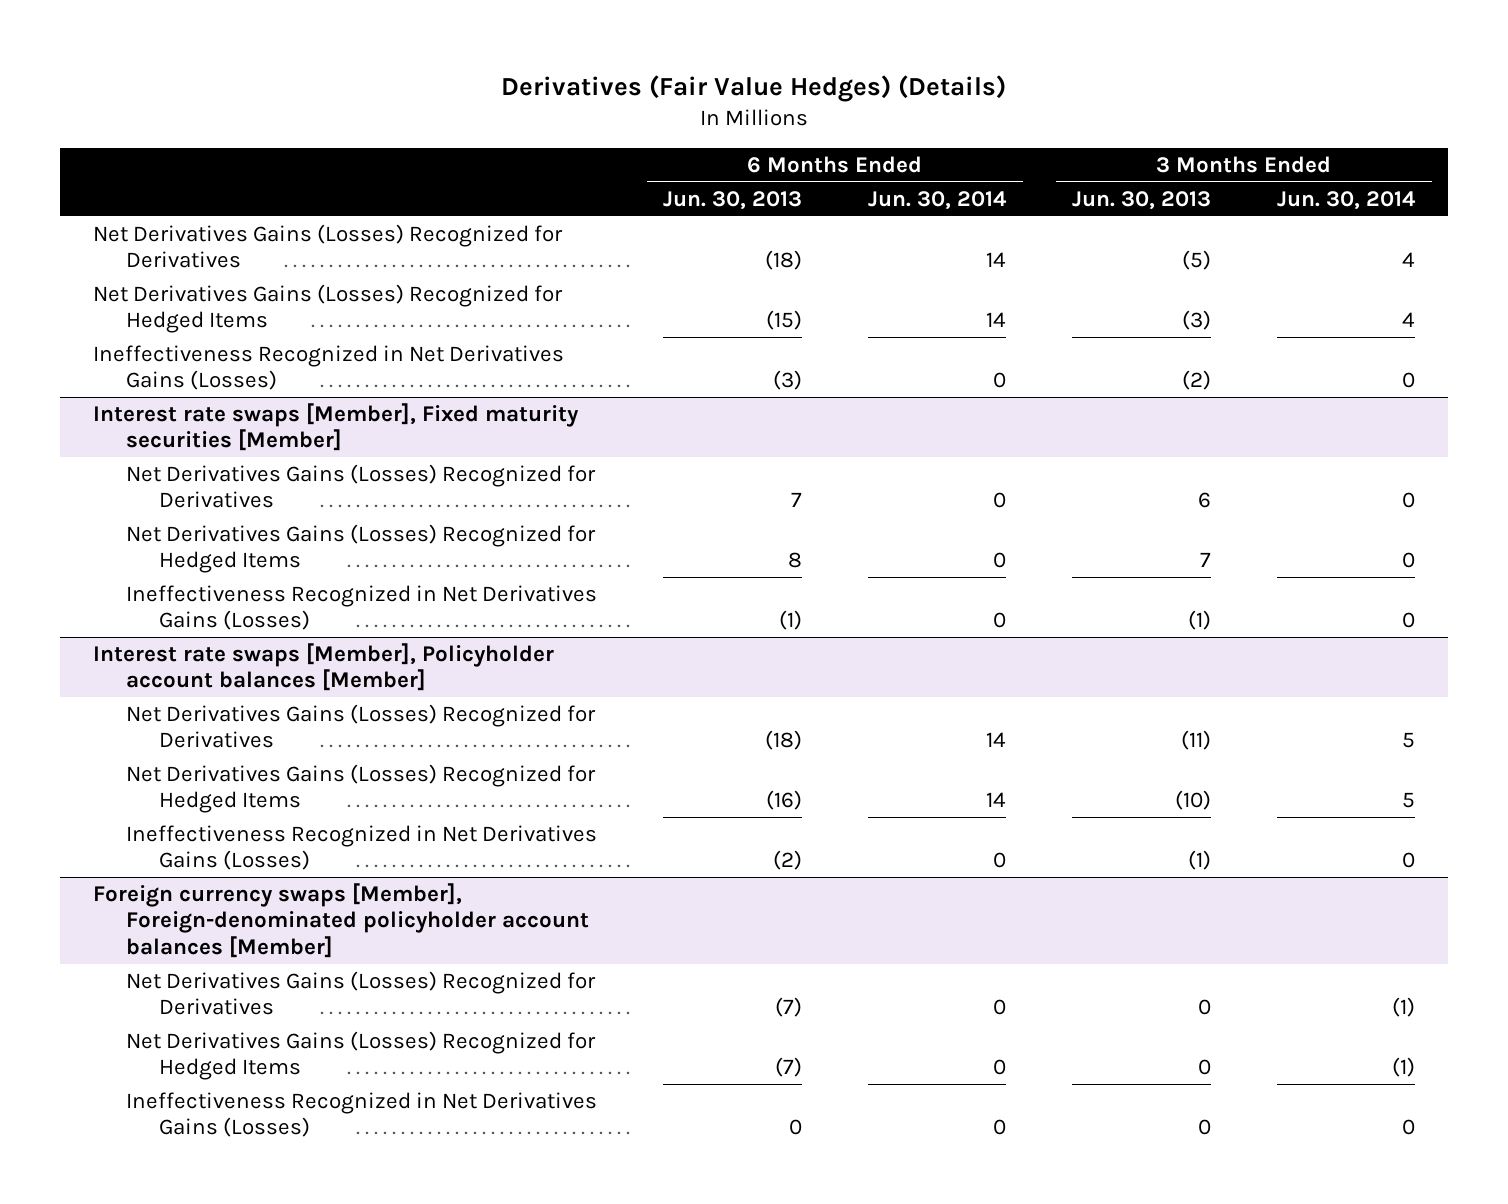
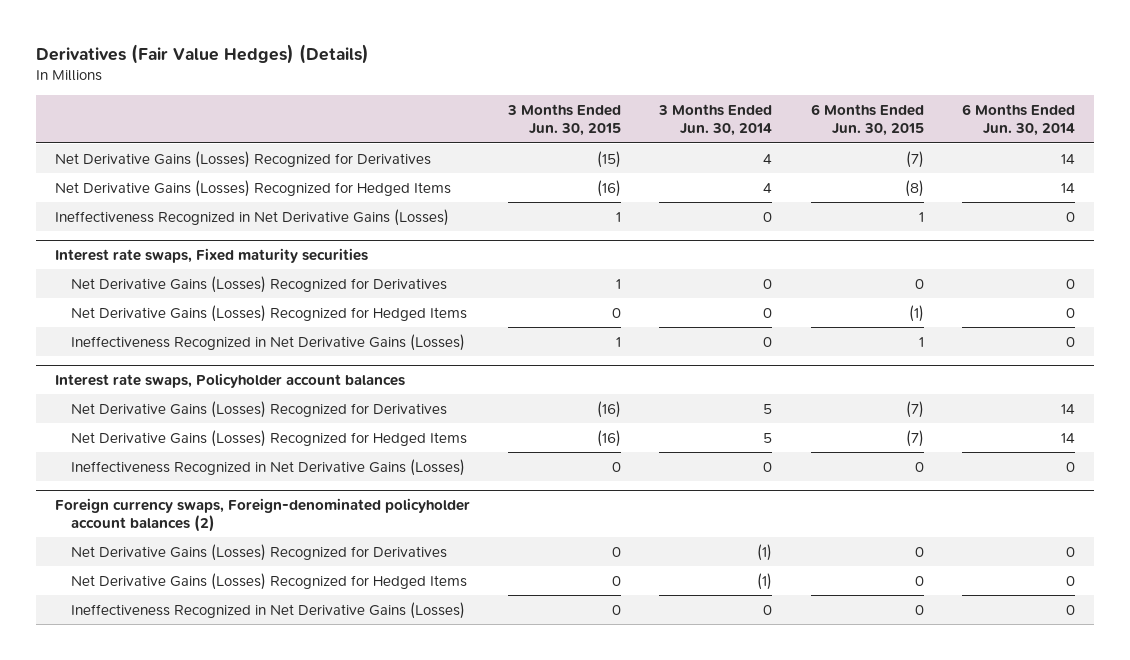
[663,190,803,210] Jun. 30, 2013 -> none
[1072,190,1212,210] Jun. 30, 2013 -> none
none -> [507,104,622,137] 3 Months Ended Jun. 30, 2015
none -> [810,104,924,137] 6 Months Ended Jun. 30, 2015
[93,223,564,269] Net Derivatives Gains (Losses) Recognized for Derivatives -> [55,150,432,168] Net Derivative Gains (Losses) Recognized for Derivatives
[93,283,564,334] Net Derivatives Gains (Losses) Recognized for Hedged Items -> [55,179,452,197] Net Derivative Gains (Losses) Recognized for Hedged Items
[93,344,565,391] Ineffectiveness Recognized in Net Derivatives Gains (Losses) -> [55,208,450,226] Ineffectiveness Recognized in Net Derivative Gains (Losses)
[93,402,580,452] Interest rate swaps [Member], Fixed maturity securities [Member] -> [55,247,369,263] Interest rate swaps, Fixed maturity securities
[126,463,597,509] Net Derivatives Gains (Losses) Recognized for Derivatives -> [71,275,448,293] Net Derivative Gains (Losses) Recognized for Derivatives
[126,523,597,574] Net Derivatives Gains (Losses) Recognized for Hedged Items -> [71,304,468,322] Net Derivative Gains (Losses) Recognized for Hedged Items
[126,584,598,631] Ineffectiveness Recognized in Net Derivatives Gains (Losses) -> [71,333,466,351] Ineffectiveness Recognized in Net Derivative Gains (Losses)
[93,642,555,692] Interest rate swaps [Member], Policyholder account balances [Member] -> [55,372,406,388] Interest rate swaps, Policyholder account balances
[126,703,597,749] Net Derivatives Gains (Losses) Recognized for Derivatives -> [71,400,448,418] Net Derivative Gains (Losses) Recognized for Derivatives
[126,763,597,814] Net Derivatives Gains (Losses) Recognized for Hedged Items -> [71,429,468,447] Net Derivative Gains (Losses) Recognized for Hedged Items
[126,824,598,871] Ineffectiveness Recognized in Net Derivatives Gains (Losses) -> [71,458,466,476] Ineffectiveness Recognized in Net Derivative Gains (Losses)
[93,882,590,958] Foreign currency swaps [Member], Foreign-denominated policyholder account balances [Member] -> [55,497,471,532] Foreign currency swaps, Foreign-denominated policyholder account balances (2)
[126,970,597,1016] Net Derivatives Gains (Losses) Recognized for Derivatives -> [71,543,448,561] Net Derivative Gains (Losses) Recognized for Derivatives
[126,1030,597,1081] Net Derivatives Gains (Losses) Recognized for Hedged Items -> [71,572,468,590] Net Derivative Gains (Losses) Recognized for Hedged Items
[126,1091,598,1138] Ineffectiveness Recognized in Net Derivatives Gains (Losses) -> [71,601,466,619] Ineffectiveness Recognized in Net Derivative Gains (Losses)

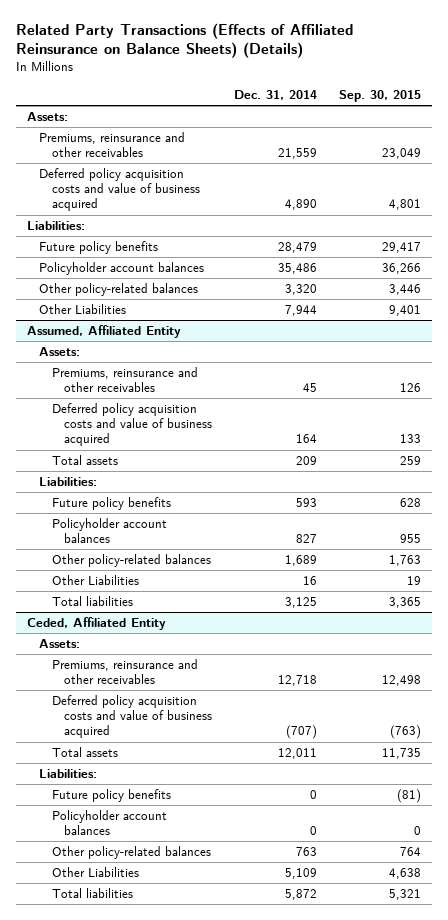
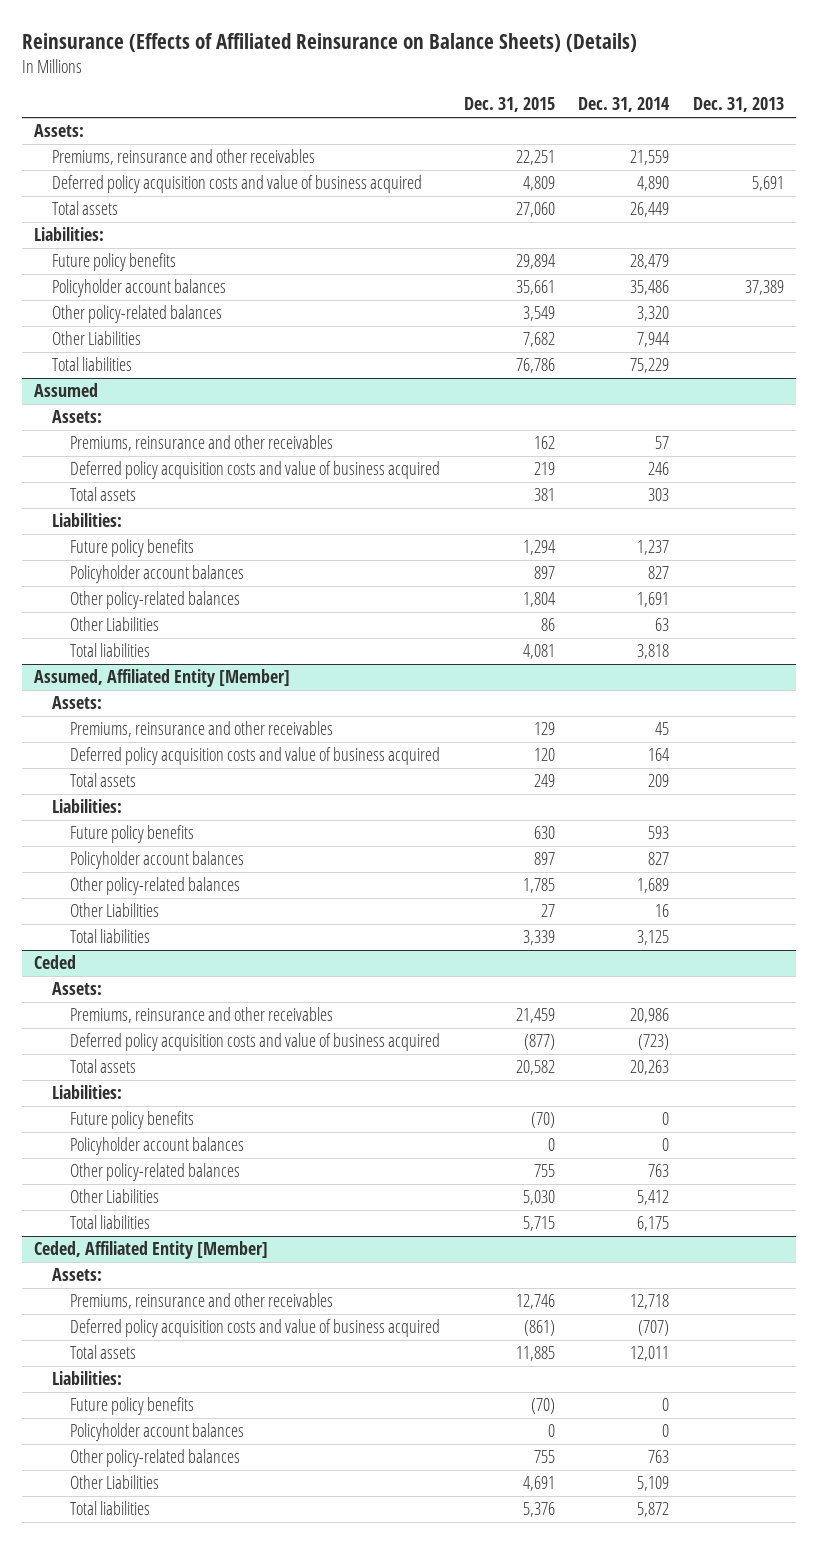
[15,23,353,59] Related Party Transactions (Effects of Affiliated Reinsurance on Balance Sheets) (Details) -> [21,33,637,53] Reinsurance (Effects of Affiliated Reinsurance on Balance Sheets) (Details)
[339,89,422,102] Sep. 30, 2015 -> none
none -> [463,97,555,113] Dec. 31, 2015
none -> [692,97,784,113] Dec. 31, 2013
none -> [51,201,118,216] Total assets
[26,324,181,338] Assumed, Affiliated Entity -> none
none -> [51,357,132,372] Total liabilities
none -> [33,383,98,398] Assumed
none -> [69,435,333,452] Premiums, reinsurance and other receivables
none -> [69,461,440,480] Deferred policy acquisition costs and value of business acquired
none -> [69,487,136,502] Total assets
none -> [51,513,122,528] Liabilities:
none -> [69,539,194,558] Future policy benefits
none -> [69,565,244,584] Policyholder account balances
none -> [69,591,240,610] Other policy-related balances
none -> [69,617,159,632] Other Liabilities
none -> [69,643,150,658] Total liabilities
none -> [33,669,290,688] Assumed, Affiliated Entity [Member]
none -> [51,696,102,710] Assets:
[26,616,166,630] Ceded, Affiliated Entity -> none
none -> [33,955,76,970] Ceded
none -> [69,1007,333,1024] Premiums, reinsurance and other receivables
none -> [69,1033,440,1052] Deferred policy acquisition costs and value of business acquired
none -> [69,1059,136,1074] Total assets
none -> [51,1085,122,1100] Liabilities:
none -> [69,1111,194,1130] Future policy benefits
none -> [69,1137,244,1156] Policyholder account balances
none -> [69,1163,240,1182] Other policy-related balances
none -> [69,1189,159,1204] Other Liabilities
none -> [69,1215,150,1230] Total liabilities
none -> [33,1241,268,1260] Ceded, Affiliated Entity [Member]
none -> [51,1268,102,1282] Assets:

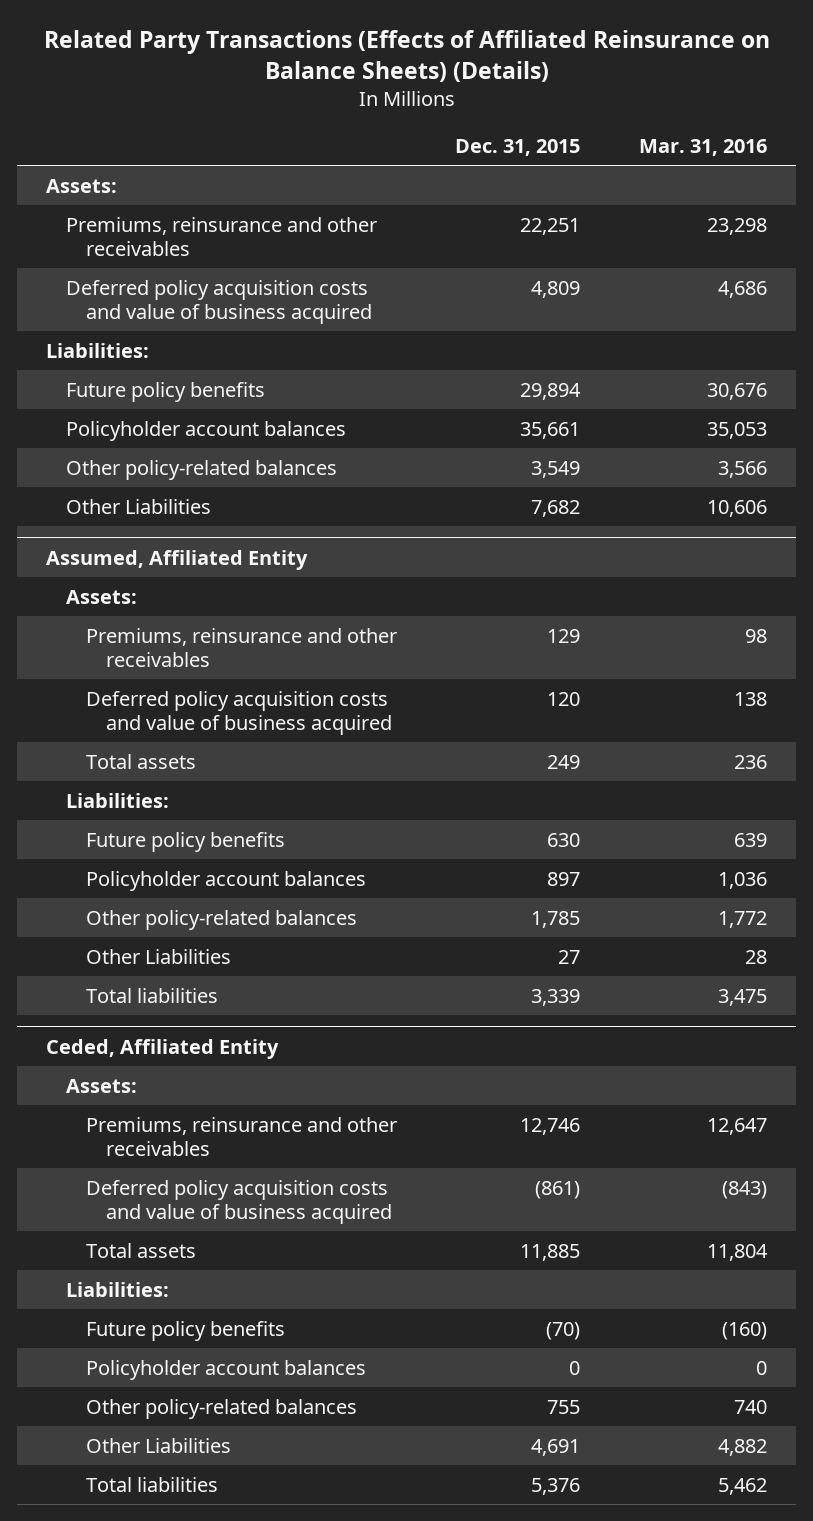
[21,33,637,53] Reinsurance (Effects of Affiliated Reinsurance on Balance Sheets) (Details) -> [43,30,770,82] Related Party Transactions (Effects of Affiliated Reinsurance on Balance Sheets) (Details)
[578,97,671,113] Dec. 31, 2014 -> none
[692,97,784,113] Dec. 31, 2013 -> none
none -> [638,138,767,156] Mar. 31, 2016
[51,201,118,216] Total assets -> none
[51,357,132,372] Total liabilities -> none
[33,383,98,398] Assumed -> none
[51,410,102,424] Assets: -> none
[69,435,333,452] Premiums, reinsurance and other receivables -> none
[69,461,440,480] Deferred policy acquisition costs and value of business acquired -> none
[69,487,136,502] Total assets -> none
[51,513,122,528] Liabilities: -> none
[69,539,194,558] Future policy benefits -> none
[69,565,244,584] Policyholder account balances -> none
[69,591,240,610] Other policy-related balances -> none
[69,617,159,632] Other Liabilities -> none
[69,643,150,658] Total liabilities -> none
[33,669,290,688] Assumed, Affiliated Entity [Member] -> [46,549,309,570] Assumed, Affiliated Entity
[33,955,76,970] Ceded -> none
[51,982,102,996] Assets: -> none
[69,1007,333,1024] Premiums, reinsurance and other receivables -> none
[69,1033,440,1052] Deferred policy acquisition costs and value of business acquired -> none
[69,1059,136,1074] Total assets -> none
[51,1085,122,1100] Liabilities: -> none
[69,1111,194,1130] Future policy benefits -> none
[69,1137,244,1156] Policyholder account balances -> none
[69,1163,240,1182] Other policy-related balances -> none
[69,1189,159,1204] Other Liabilities -> none
[69,1215,150,1230] Total liabilities -> none
[33,1241,268,1260] Ceded, Affiliated Entity [Member] -> [46,1038,280,1059] Ceded, Affiliated Entity

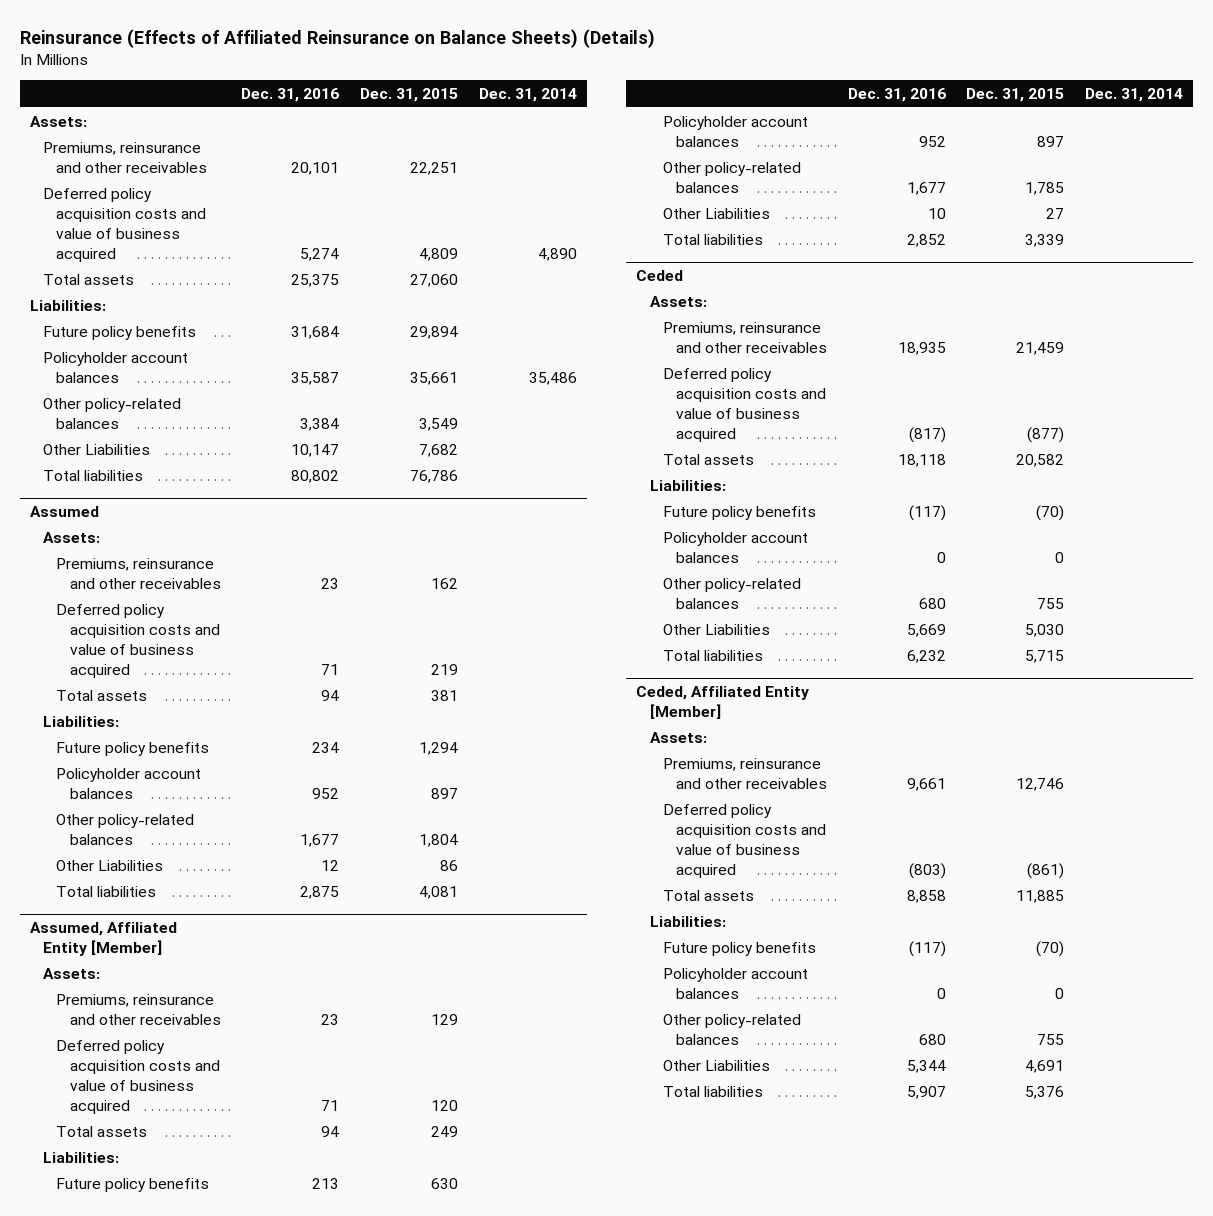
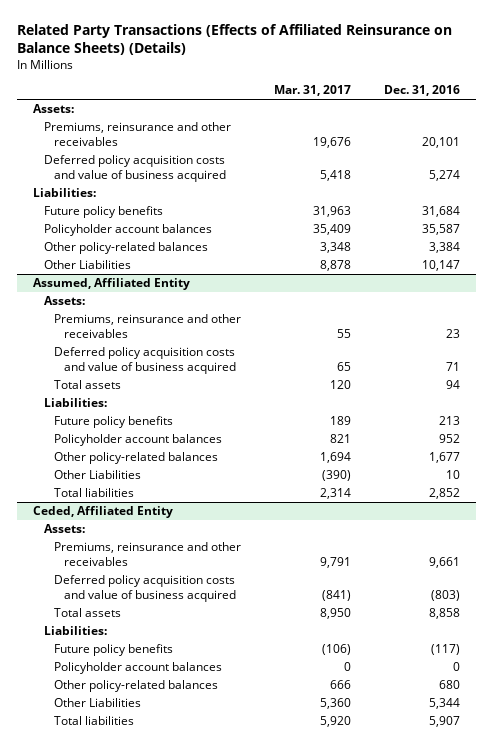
[19,28,655,48] Reinsurance (Effects of Affiliated Reinsurance on Balance Sheets) (Details) -> [16,24,452,56] Related Party Transactions (Effects of Affiliated Reinsurance on Balance Sheets) (Details)
[360,88,459,103] Dec. 31, 2015 -> none
[478,88,577,103] Dec. 31, 2014 -> none
none -> [273,85,351,97] Mar. 31, 2017
[43,273,135,285] Total assets -> none
[43,469,144,481] Total liabilities -> none
[29,505,99,517] Assumed -> none
[43,531,101,543] Assets: -> none
[56,557,221,589] Premiums, reinsurance and other receivables -> none
[56,603,220,678] Deferred policy acquisition costs and value of business acquired -> none
[56,689,148,701] Total assets -> none
[43,715,120,727] Liabilities: -> none
[56,741,210,756] Future policy benefits -> none
[56,767,202,799] Policyholder account balances -> none
[56,813,195,845] Other policy-related balances -> none
[56,859,164,871] Other Liabilities -> none
[56,885,157,897] Total liabilities -> none
[29,921,177,956] Assumed, Affiliated Entity [Member] -> [33,278,191,291] Assumed, Affiliated Entity
[636,269,684,281] Ceded -> none
[649,295,707,307] Assets: -> none
[662,321,827,353] Premiums, reinsurance and other receivables -> none
[662,367,826,442] Deferred policy acquisition costs and value of business acquired -> none
[662,453,754,465] Total assets -> none
[649,479,726,491] Liabilities: -> none
[662,505,816,520] Future policy benefits -> none
[662,531,808,563] Policyholder account balances -> none
[662,577,801,609] Other policy-related balances -> none
[662,623,770,635] Other Liabilities -> none
[662,649,763,661] Total liabilities -> none
[636,685,810,719] Ceded, Affiliated Entity [Member] -> [33,506,174,519] Ceded, Affiliated Entity

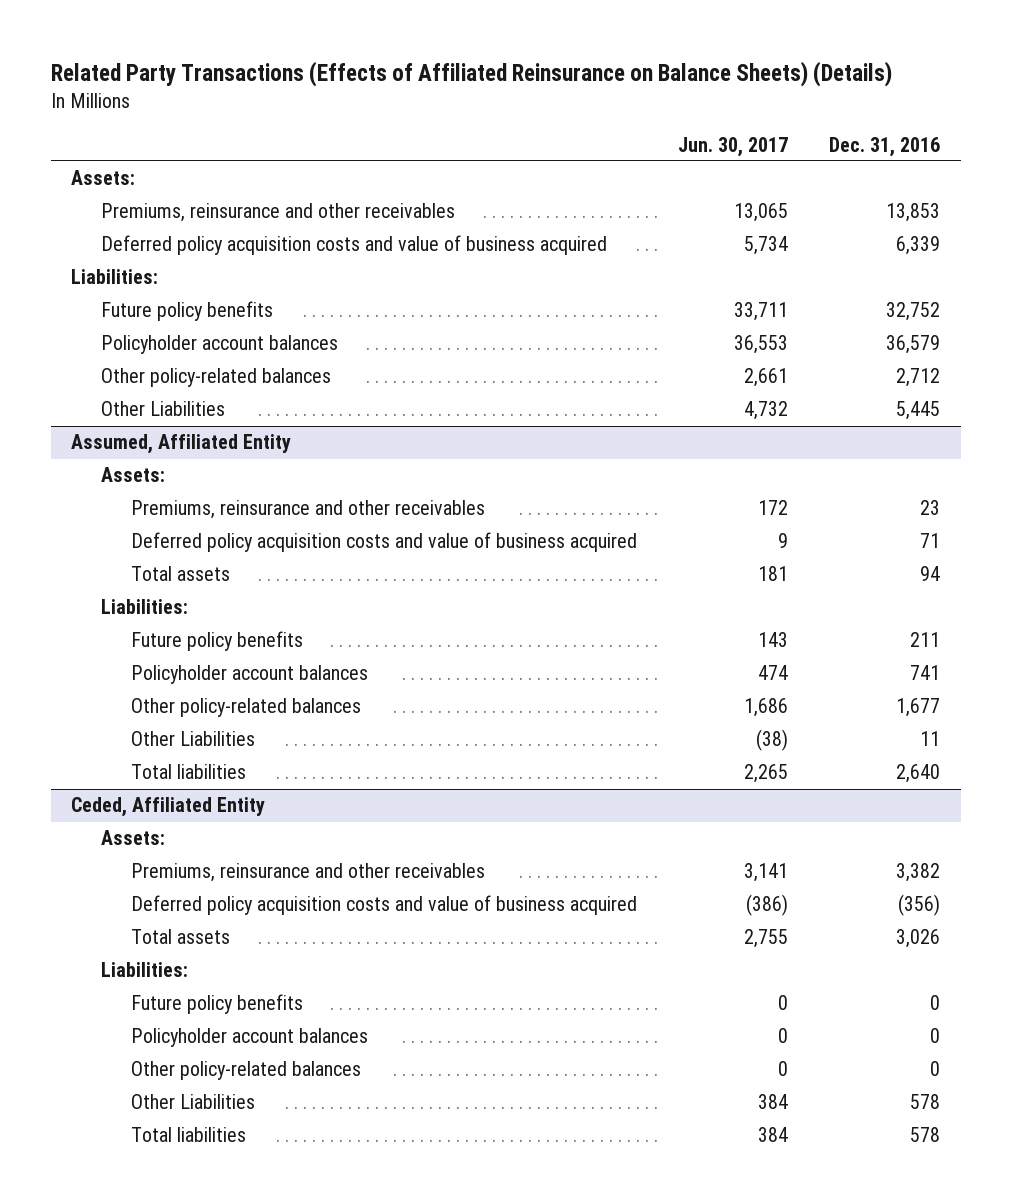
[273,85,351,97] Mar. 31, 2017 -> none
none -> [678,136,789,157] Jun. 30, 2017
[421,136,460,148] 20,101 -> [886,203,941,223] 13,853
[428,169,460,181] 5,274 -> [896,236,941,256] 6,339
[421,206,460,218] 31,684 -> [886,302,941,322] 32,752
[421,224,460,236] 35,587 -> [886,335,941,355] 36,579
[428,242,460,254] 3,384 -> [896,368,941,388] 2,712
[421,260,460,272] 10,147 -> [896,401,941,421] 5,445
[438,416,460,426] 213 -> [910,632,941,648] 211
[438,434,460,444] 952 -> [910,665,941,681] 741
[445,470,460,480] 10 -> [920,731,941,747] 11
[428,488,460,500] 2,852 -> [896,764,941,784] 2,640
[428,556,460,568] 9,661 -> [896,863,941,883] 3,382
[430,589,460,601] (803) -> [898,894,941,917] (356)
[428,608,460,620] 8,858 -> [896,929,941,949] 3,026
[430,644,460,656] (117) -> [930,995,941,1011] 0
[438,680,460,690] 680 -> [930,1061,941,1077] 0
[428,698,460,710] 5,344 -> [910,1094,941,1110] 578
[428,716,460,728] 5,907 -> [910,1127,941,1143] 578

